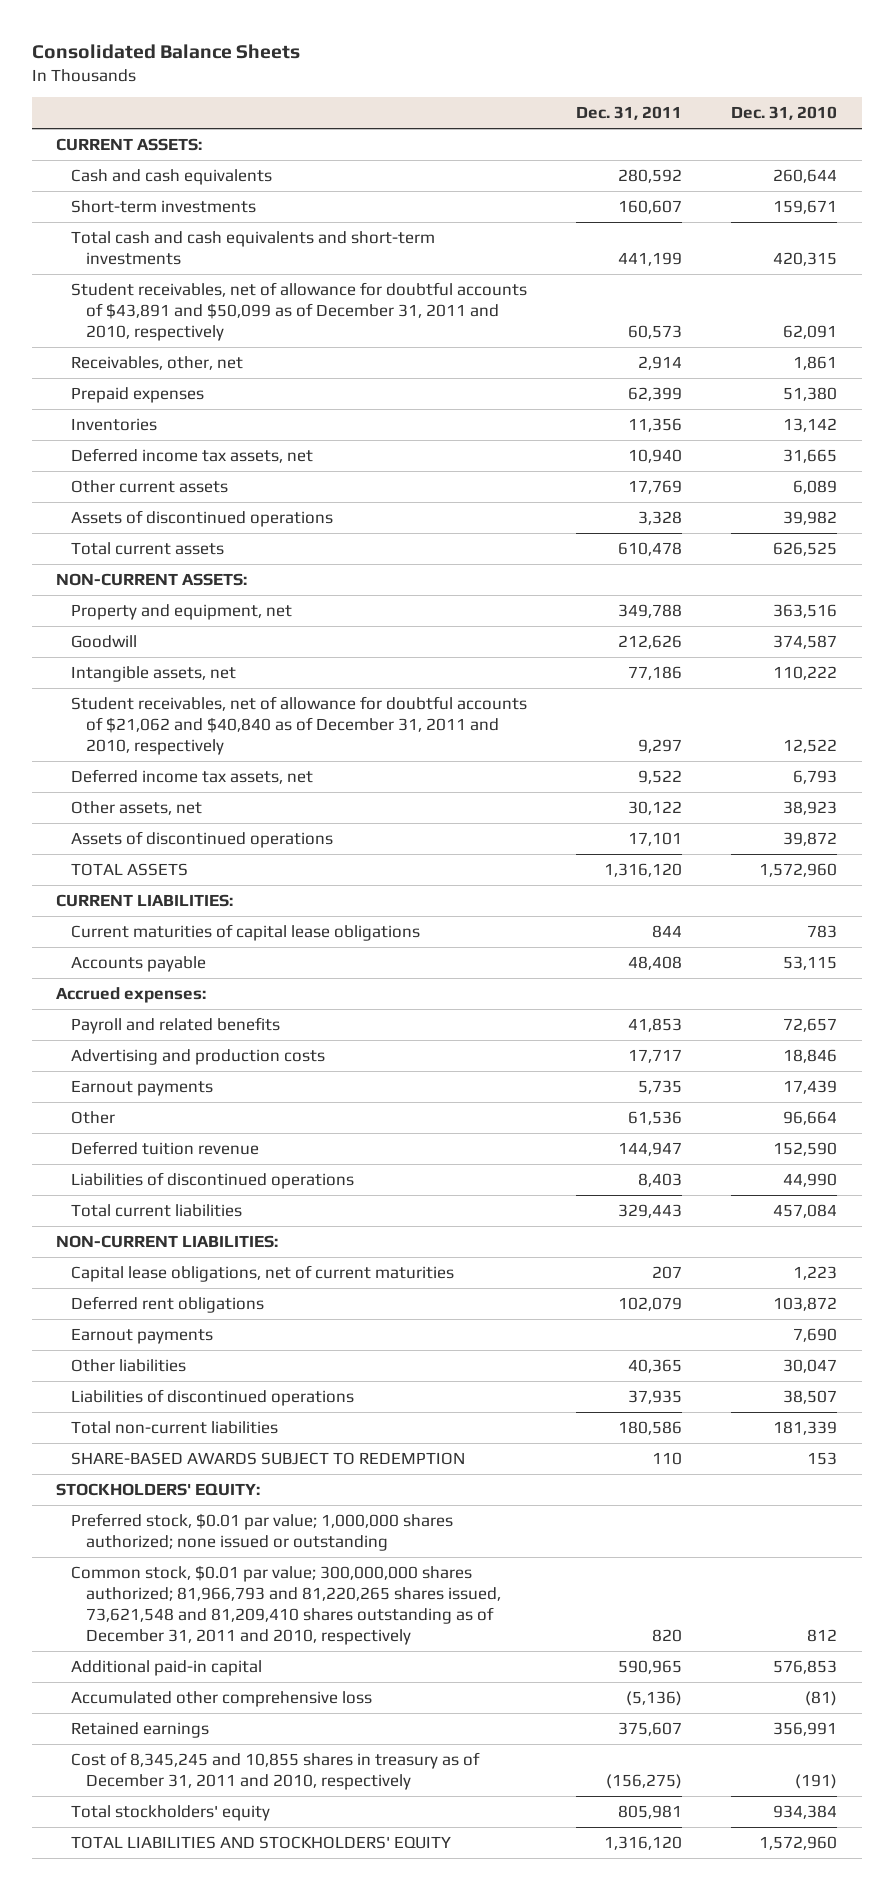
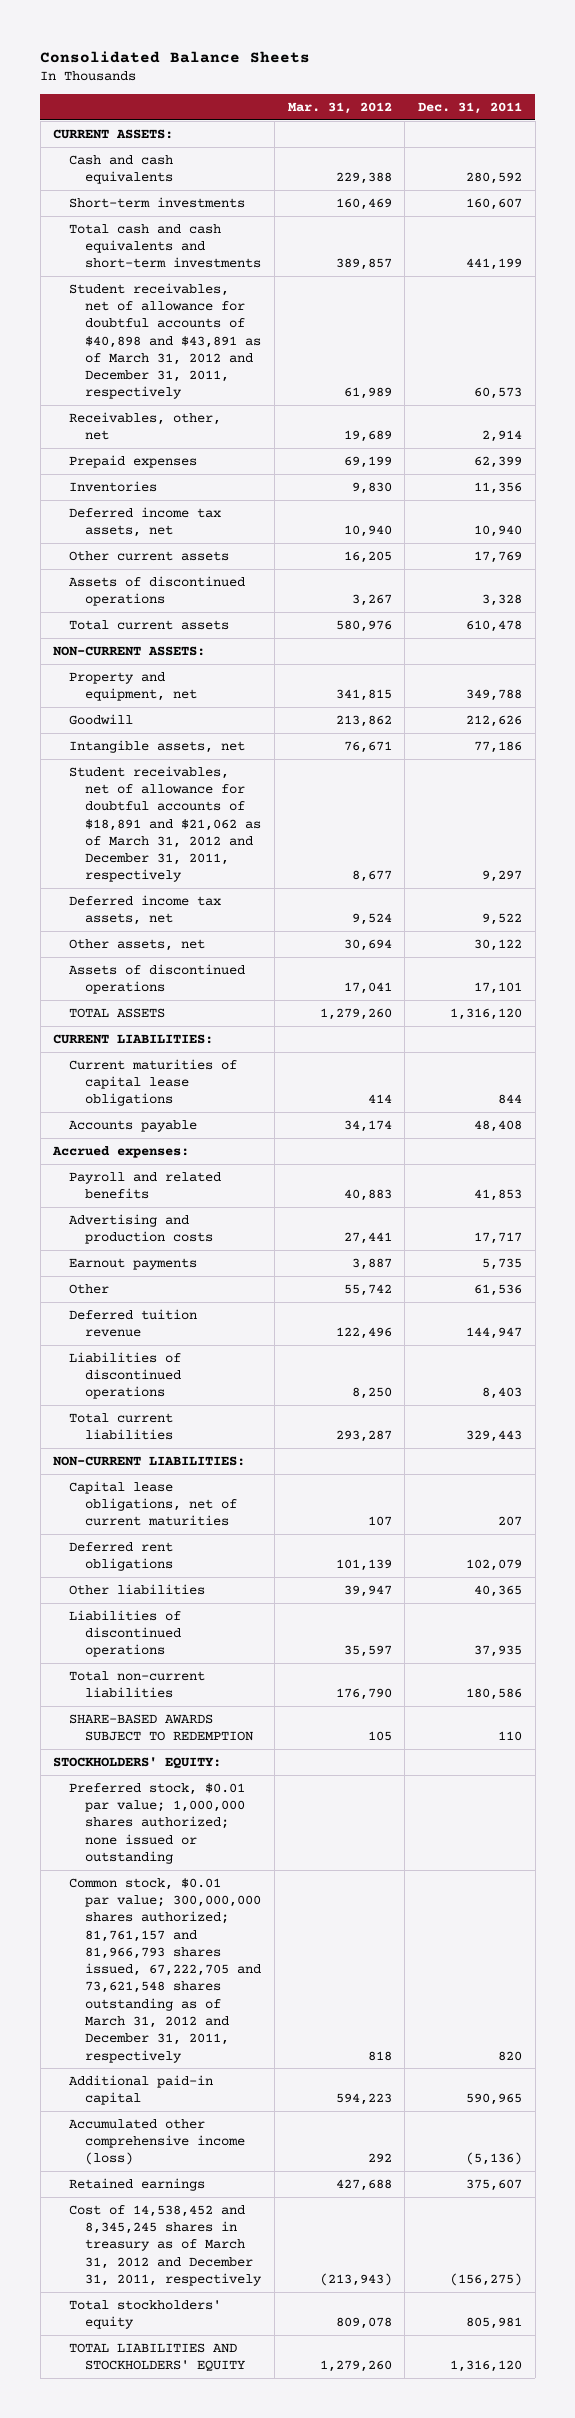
[731,106,838,121] Dec. 31, 2010 -> none
none -> [287,102,392,115] Mar. 31, 2012
[71,282,528,342] Student receivables, net of allowance for doubtful accounts of $43,891 and $50,099 as of December 31, 2011 and 2010, respectively -> [69,282,262,400] Student receivables, net of allowance for doubtful accounts of $40,898 and $43,891 as of March 31, 2012 and December 31, 2011, respectively
[71,696,528,756] Student receivables, net of allowance for doubtful accounts of $21,062 and $40,840 as of December 31, 2011 and 2010, respectively -> [69,765,262,883] Student receivables, net of allowance for doubtful accounts of $18,891 and $21,062 as of March 31, 2012 and December 31, 2011, respectively
[71,1328,214,1345] Earnout payments -> none
[71,1565,501,1646] Common stock, $0.01 par value; 300,000,000 shares authorized; 81,966,793 and 81,220,265 shares issued, 73,621,548 and 81,209,410 shares outstanding as of December 31, 2011 and 2010, respectively -> [69,1877,262,2063] Common stock, $0.01 par value; 300,000,000 shares authorized; 81,761,157 and 81,966,793 shares issued, 67,222,705 and 73,621,548 shares outstanding as of March 31, 2012 and December 31, 2011, respectively
[71,1691,373,1708] Accumulated other comprehensive loss -> [69,2118,246,2166] Accumulated other comprehensive income (loss)
[71,1752,481,1791] Cost of 8,345,245 and 10,855 shares in treasury as of December 31, 2011 and 2010, respectively -> [69,2204,263,2286] Cost of 14,538,452 and 8,345,245 shares in treasury as of March 31, 2012 and December 31, 2011, respectively

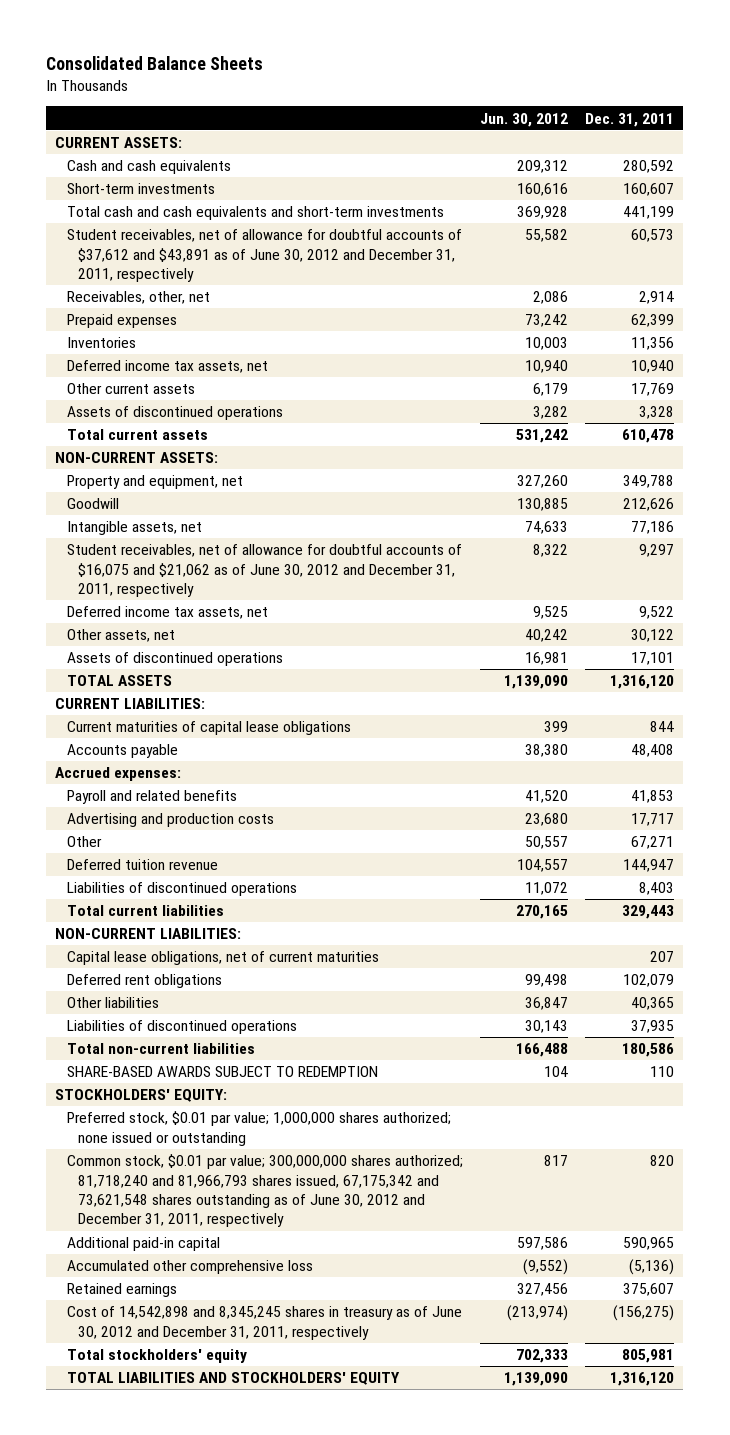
[287,102,392,115] Mar. 31, 2012 -> none
none -> [480,112,569,127] Jun. 30, 2012
[69,282,262,400] Student receivables, net of allowance for doubtful accounts of $40,898 and $43,891 as of March 31, 2012 and December 31, 2011, respectively -> [66,229,462,282] Student receivables, net of allowance for doubtful accounts of $37,612 and $43,891 as of June 30, 2012 and December 31, 2011, respectively
[69,765,262,883] Student receivables, net of allowance for doubtful accounts of $18,891 and $21,062 as of March 31, 2012 and December 31, 2011, respectively -> [66,544,462,597] Student receivables, net of allowance for doubtful accounts of $16,075 and $21,062 as of June 30, 2012 and December 31, 2011, respectively
[69,1257,198,1270] Earnout payments -> none
[474,1283,523,1296] 61,536 -> [631,836,675,850] 67,271
[69,1877,262,2063] Common stock, $0.01 par value; 300,000,000 shares authorized; 81,761,157 and 81,966,793 shares issued, 67,222,705 and 73,621,548 shares outstanding as of March 31, 2012 and December 31, 2011, respectively -> [66,1154,463,1228] Common stock, $0.01 par value; 300,000,000 shares authorized; 81,718,240 and 81,966,793 shares issued, 67,175,342 and 73,621,548 shares outstanding as of June 30, 2012 and December 31, 2011, respectively
[69,2118,246,2166] Accumulated other comprehensive income (loss) -> [66,1260,313,1275] Accumulated other comprehensive loss
[69,2204,263,2286] Cost of 14,538,452 and 8,345,245 shares in treasury as of March 31, 2012 and December 31, 2011, respectively -> [66,1306,462,1340] Cost of 14,542,898 and 8,345,245 shares in treasury as of June 30, 2012 and December 31, 2011, respectively

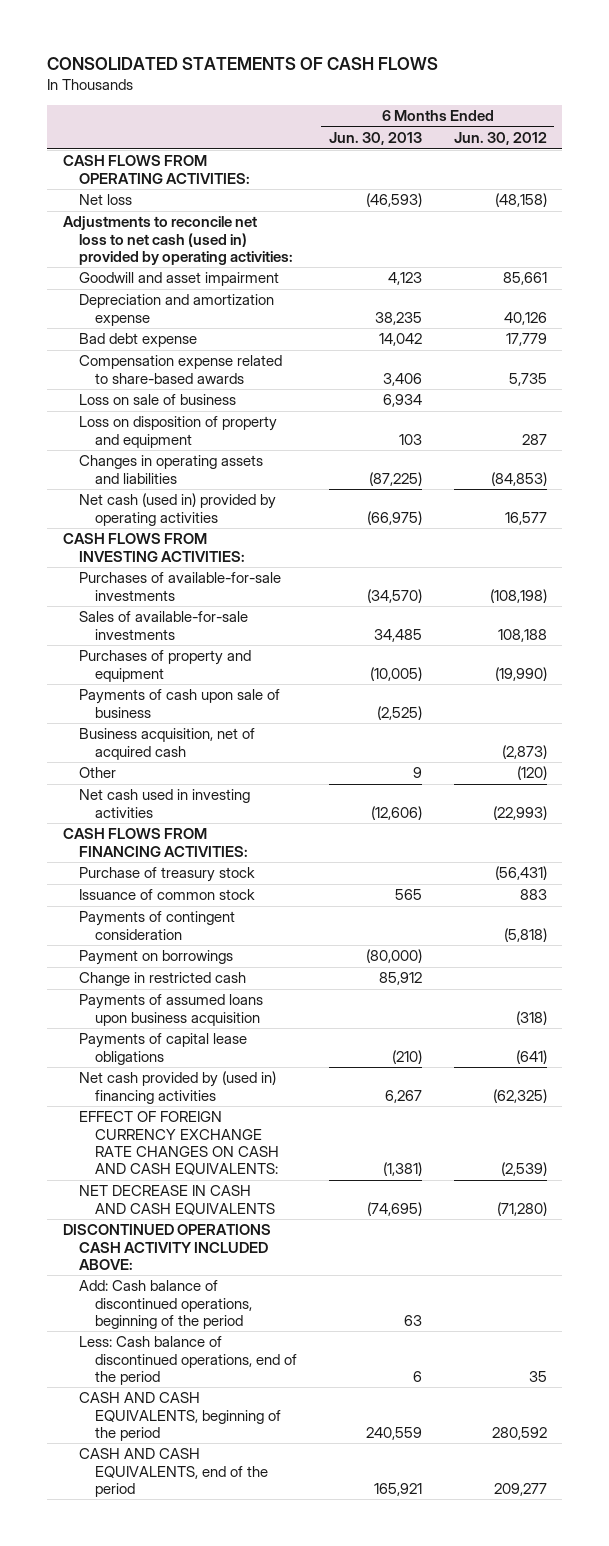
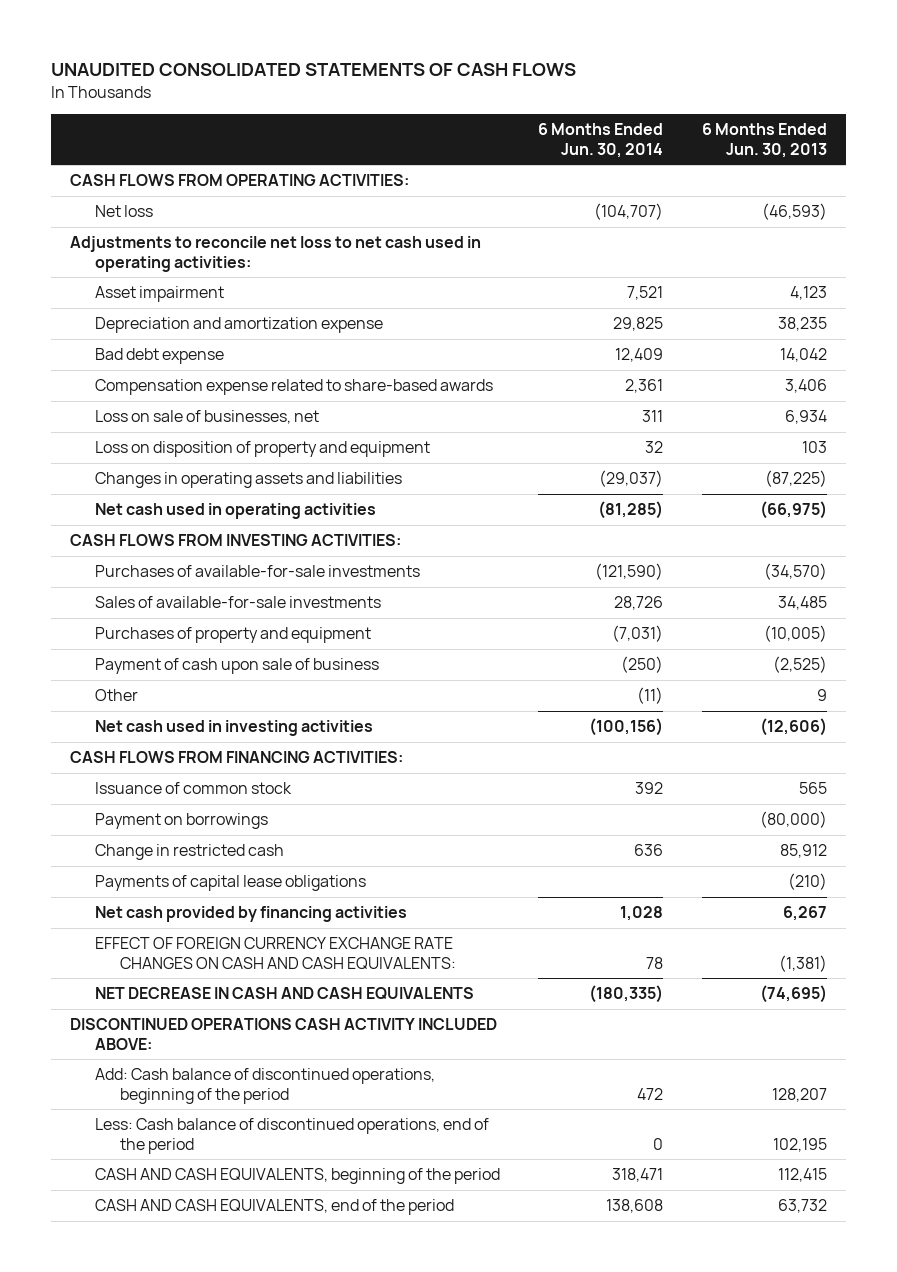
[47,57,439,71] CONSOLIDATED STATEMENTS OF CASH FLOWS -> [51,63,577,77] UNAUDITED CONSOLIDATED STATEMENTS OF CASH FLOWS
[453,132,547,146] Jun. 30, 2012 -> none
none -> [538,123,664,158] 6 Months Ended Jun. 30, 2014
[62,216,294,265] Adjustments to reconcile net loss to net cash (used in) provided by operating activities: -> [70,236,482,272] Adjustments to reconcile net loss to net cash used in operating activities:
[79,272,280,287] Goodwill and asset impairment -> [95,286,225,303] Asset impairment
[79,394,237,406] Loss on sale of business -> [95,410,320,425] Loss on sale of businesses, net
[79,493,277,526] Net cash (used in) provided by operating activities -> [95,503,377,520] Net cash used in operating activities
[79,728,256,760] Business acquisition, net of acquired cash -> none
[79,689,281,718] Payments of cash upon sale of business -> [95,658,380,675] Payment of cash upon sale of business
[79,867,256,883] Purchase of treasury stock -> none
[79,911,236,940] Payments of contingent consideration -> none
[79,994,264,1026] Payments of assumed loans upon business acquisition -> none
[79,1071,277,1104] Net cash provided by (used in) financing activities -> [95,906,408,923] Net cash provided by financing activities
[403,1314,422,1326] 63 -> [771,1087,827,1102] 128,207
[412,1370,422,1382] 6 -> [772,1137,827,1152] 102,195
[365,1426,422,1440] 240,559 -> [777,1168,827,1183] 112,415
[373,1482,422,1496] 165,921 -> [777,1199,827,1214] 63,732

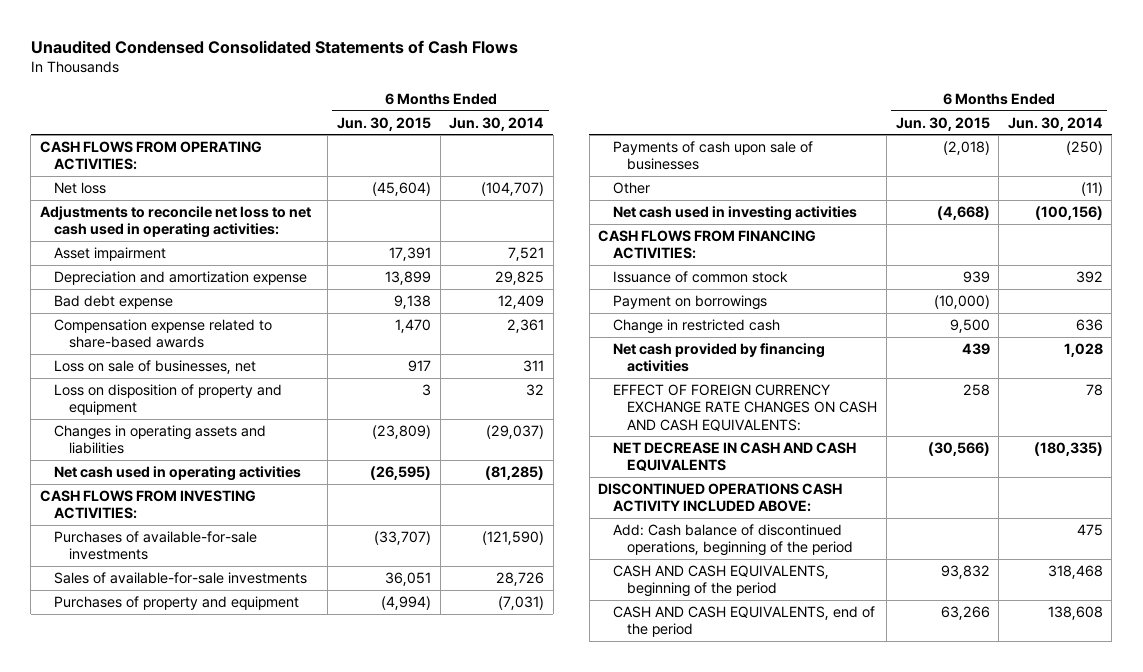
[51,63,577,77] UNAUDITED CONSOLIDATED STATEMENTS OF CASH FLOWS -> [30,39,518,54] Unaudited Condensed Consolidated Statements of Cash Flows
[701,123,827,158] 6 Months Ended Jun. 30, 2013 -> none
none -> [336,116,431,131] Jun. 30, 2015
[95,658,380,675] Payment of cash upon sale of business -> [612,141,813,171] Payments of cash upon sale of businesses
[95,875,367,892] Payments of capital lease obligations -> none
[95,1118,490,1154] Less: Cash balance of discontinued operations, end of the period -> none
[637,1087,664,1100] 472 -> [1076,524,1103,537] 475
[612,1168,664,1183] 318,471 -> [1047,565,1103,580] 318,468

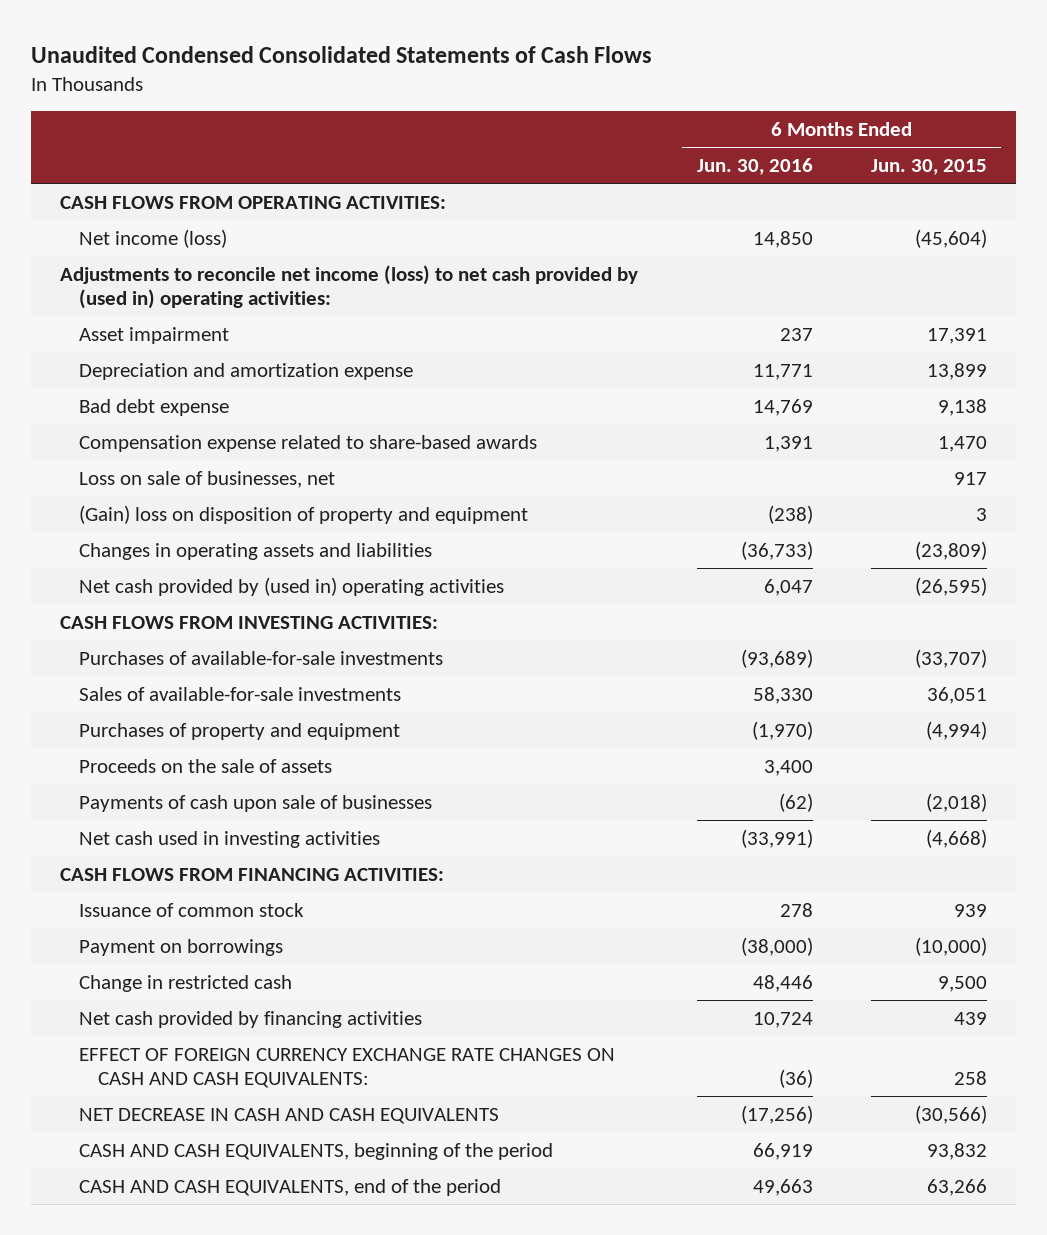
[449,116,545,131] Jun. 30, 2014 -> none
none -> [696,157,813,175] Jun. 30, 2016
[54,182,107,195] Net loss -> [79,228,228,248] Net income (loss)
[39,206,311,239] Adjustments to reconcile net loss to net cash used in operating activities: -> [60,264,639,309] Adjustments to reconcile net income (loss) to net cash provided by (used in) operating activities:
[54,384,283,416] Loss on disposition of property and equipment -> [79,504,529,524] (Gain) loss on disposition of property and equipment
[54,466,302,482] Net cash used in operating activities -> [79,576,505,596] Net cash provided by (used in) operating activities
none -> [79,758,333,773] Proceeds on the sale of assets
[612,182,650,195] Other -> none
[598,483,843,513] DISCONTINUED OPERATIONS CASH ACTIVITY INCLUDED ABOVE: -> none
[612,524,854,557] Add: Cash balance of discontinued operations, beginning of the period -> none

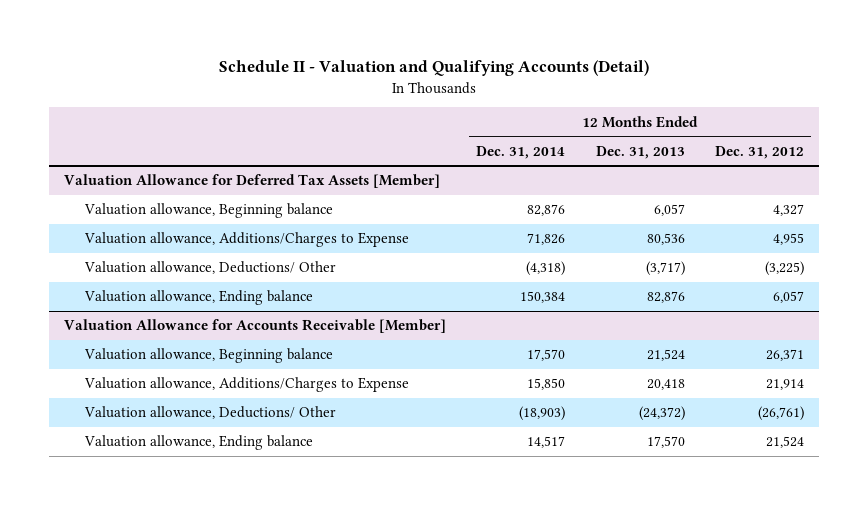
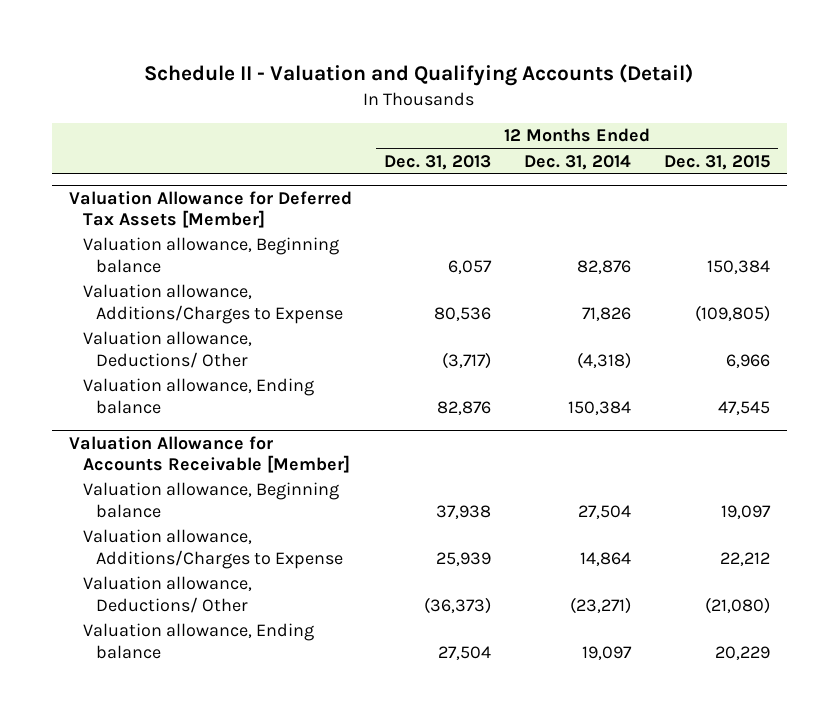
[714,145,804,159] Dec. 31, 2012 -> none
none -> [664,154,771,170] Dec. 31, 2015
[527,349,566,362] 17,570 -> [578,504,632,519] 27,504
[646,349,685,362] 21,524 -> [436,504,492,519] 37,938
[527,378,566,391] 15,850 -> [580,551,632,566] 14,864
[646,379,685,391] 20,418 -> [436,551,492,566] 25,939
[519,406,566,422] (18,903) -> [570,596,632,614] (23,271)
[638,406,685,422] (24,372) -> [424,596,492,614] (36,373)
[527,436,566,449] 14,517 -> [582,645,633,660] 19,097
[646,436,685,449] 17,570 -> [438,645,492,660] 27,504

